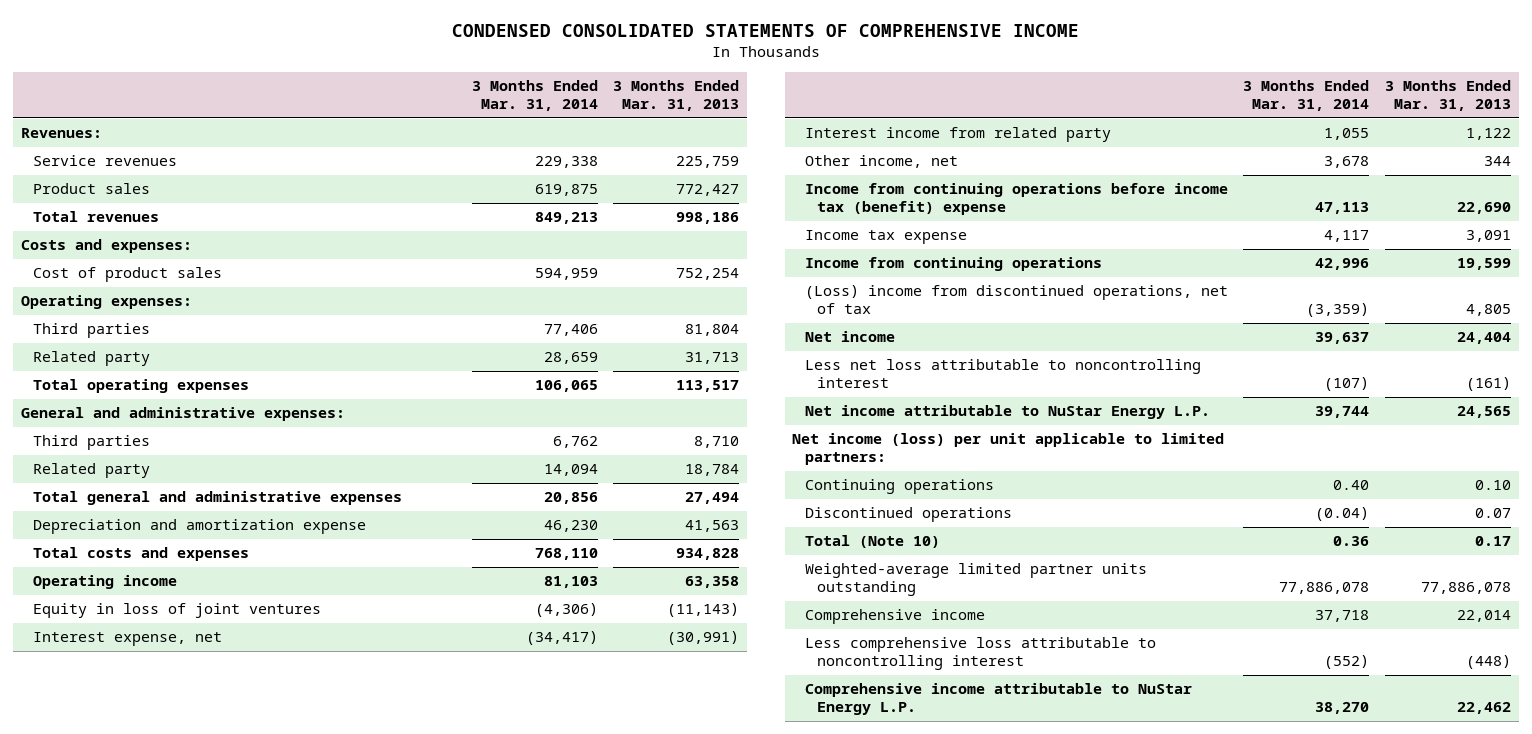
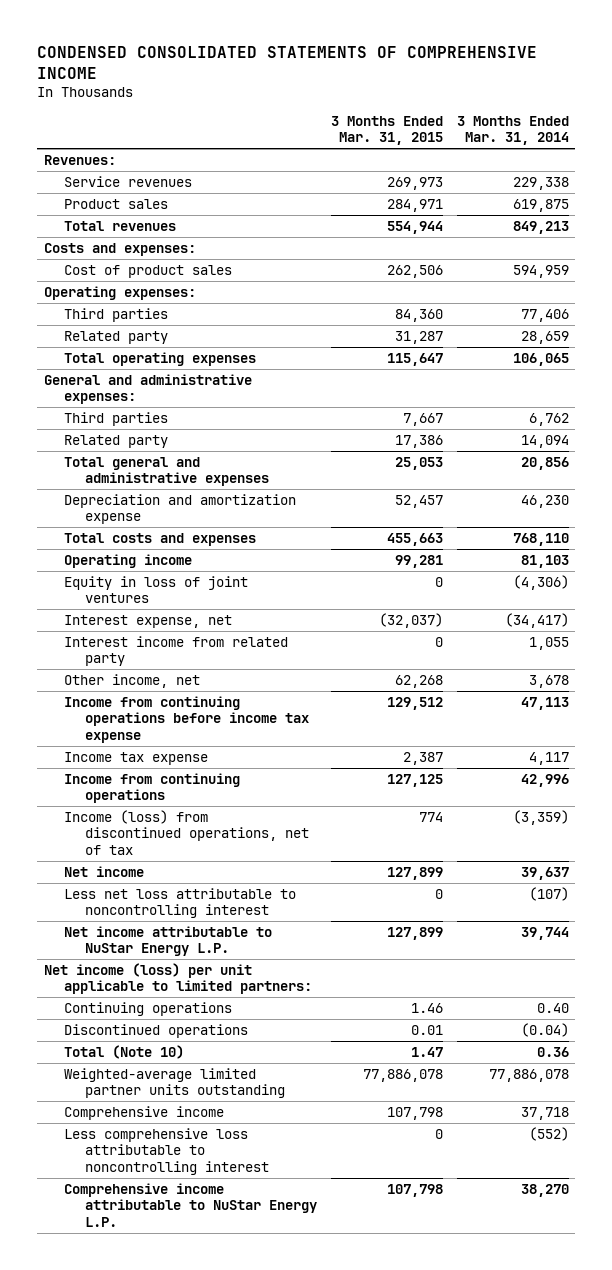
[613,80,740,112] 3 Months Ended Mar. 31, 2013 -> none
none -> [330,115,443,146] 3 Months Ended Mar. 31, 2015
[804,183,1228,216] Income from continuing operations before income tax (benefit) expense -> [64,695,310,743] Income from continuing operations before income tax expense
[804,285,1228,315] (Loss) income from discontinued operations, net of tax -> [64,809,310,855] Income (loss) from discontinued operations, net of tax

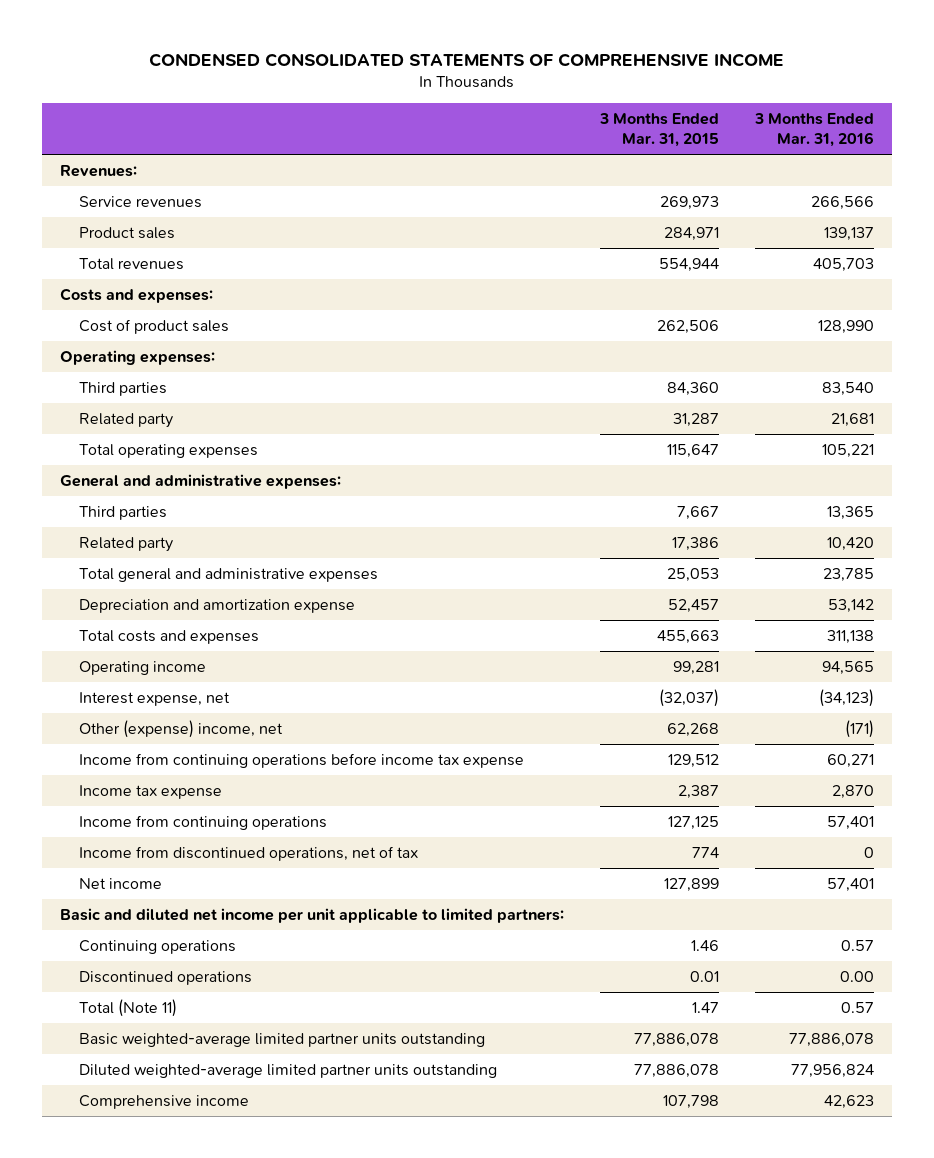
[456,115,569,146] 3 Months Ended Mar. 31, 2014 -> none
none -> [753,112,874,147] 3 Months Ended Mar. 31, 2016
[64,575,249,604] Equity in loss of joint ventures -> none
[64,635,289,667] Interest income from related party -> none
[64,673,201,688] Other income, net -> [78,719,283,738] Other (expense) income, net
[64,809,310,855] Income (loss) from discontinued operations, net of tax -> [78,845,418,861] Income from discontinued operations, net of tax
[64,887,297,919] Less net loss attributable to noncontrolling interest -> none
[64,925,273,957] Net income attributable to NuStar Energy L.P. -> none
[43,962,313,995] Net income (loss) per unit applicable to limited partners: -> [59,907,564,923] Basic and diluted net income per unit applicable to limited partners:
[64,1044,185,1059] Total (Note 10) -> [78,998,177,1017] Total (Note 11)
[64,1067,286,1099] Weighted-average limited partner units outstanding -> [78,1032,485,1047] Basic weighted-average limited partner units outstanding
none -> [78,1063,497,1078] Diluted weighted-average limited partner units outstanding
[64,1127,270,1175] Less comprehensive loss attributable to noncontrolling interest -> none
[64,1182,318,1227] Comprehensive income attributable to NuStar Energy L.P. -> none

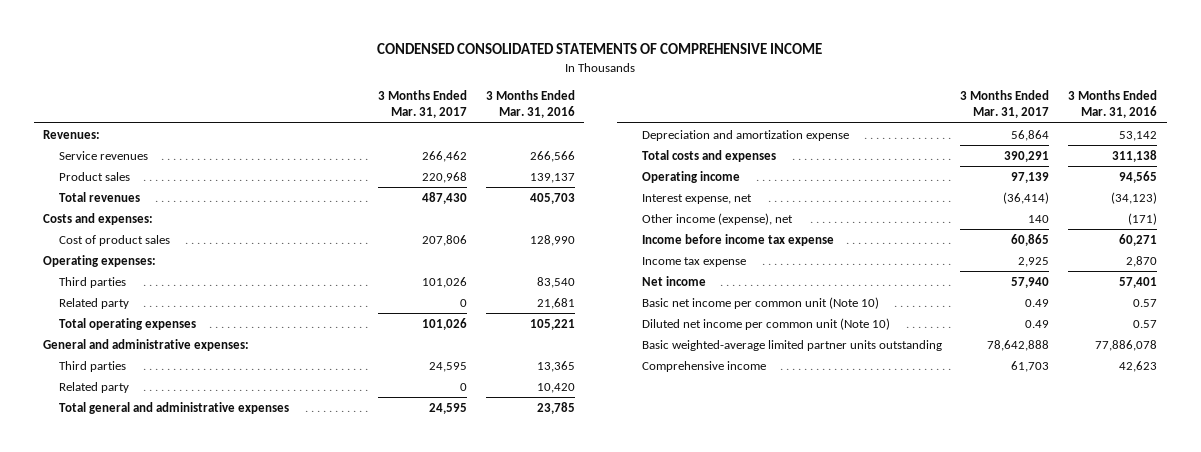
[598,112,719,147] 3 Months Ended Mar. 31, 2015 -> none
none -> [377,89,467,119] 3 Months Ended Mar. 31, 2017
[78,719,283,738] Other (expense) income, net -> [641,212,793,225] Other income (expense), net
[78,752,524,768] Income from continuing operations before income tax expense -> [641,233,834,246] Income before income tax expense
[78,814,327,830] Income from continuing operations -> none
[78,845,418,861] Income from discontinued operations, net of tax -> none
[59,907,564,923] Basic and diluted net income per unit applicable to limited partners: -> none
[78,939,236,954] Continuing operations -> none
[78,970,252,985] Discontinued operations -> none
[78,998,177,1017] Total (Note 11) -> [641,296,879,309] Basic net income per common unit (Note 10)
none -> [641,317,890,330] Diluted net income per common unit (Note 10)
[78,1063,497,1078] Diluted weighted-average limited partner units outstanding -> none

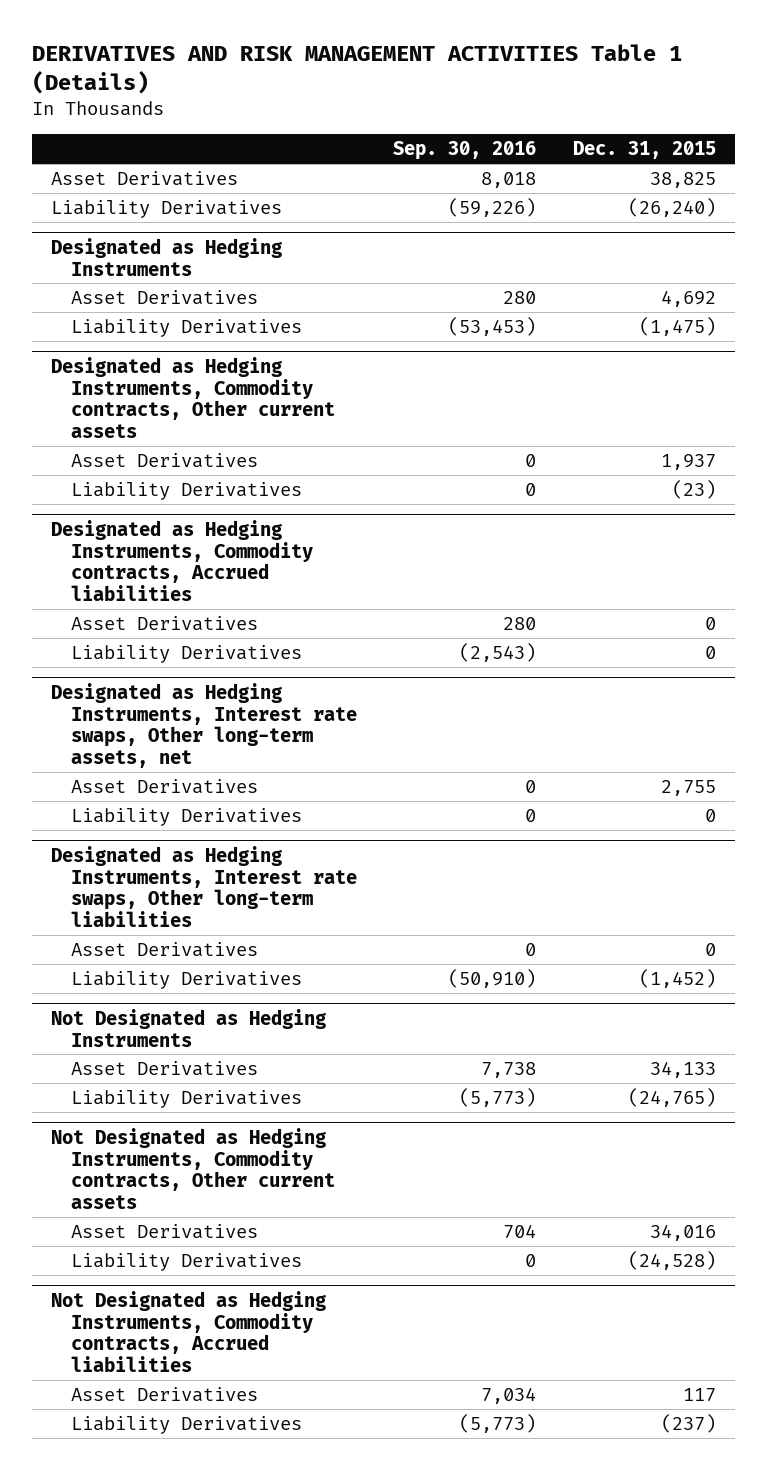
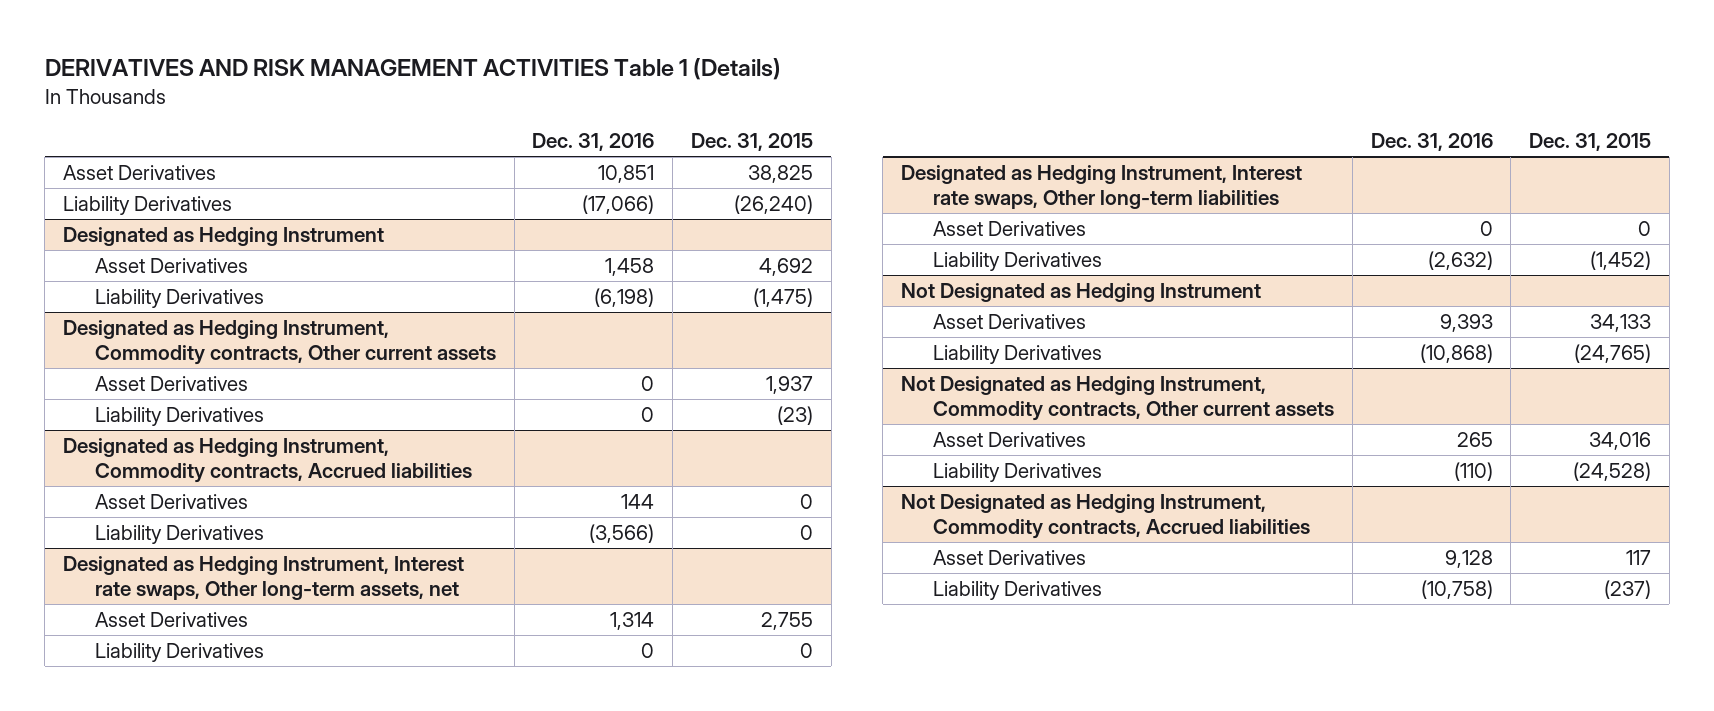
[393,141,537,161] Sep. 30, 2016 -> none
none -> [532,132,655,151] Dec. 31, 2016
[50,237,282,276] Designated as Hedging Instruments -> [62,227,384,247] Designated as Hedging Instrument
[50,356,335,438] Designated as Hedging Instruments, Commodity contracts, Other current assets -> [62,320,496,365] Designated as Hedging Instrument, Commodity contracts, Other current assets
[50,519,313,601] Designated as Hedging Instruments, Commodity contracts, Accrued liabilities -> [62,438,472,483] Designated as Hedging Instrument, Commodity contracts, Accrued liabilities
[50,682,357,768] Designated as Hedging Instruments, Interest rate swaps, Other long-term assets, net -> [62,556,464,600] Designated as Hedging Instrument, Interest rate swaps, Other long-term assets, net
[50,845,357,927] Designated as Hedging Instruments, Interest rate swaps, Other long-term liabilities -> [900,165,1302,209] Designated as Hedging Instrument, Interest rate swaps, Other long-term liabilities
[50,1008,326,1047] Not Designated as Hedging Instruments -> [900,283,1261,303] Not Designated as Hedging Instrument
[50,1127,335,1209] Not Designated as Hedging Instruments, Commodity contracts, Other current assets -> [900,376,1334,421] Not Designated as Hedging Instrument, Commodity contracts, Other current assets
[50,1290,326,1372] Not Designated as Hedging Instruments, Commodity contracts, Accrued liabilities -> [900,494,1310,539] Not Designated as Hedging Instrument, Commodity contracts, Accrued liabilities

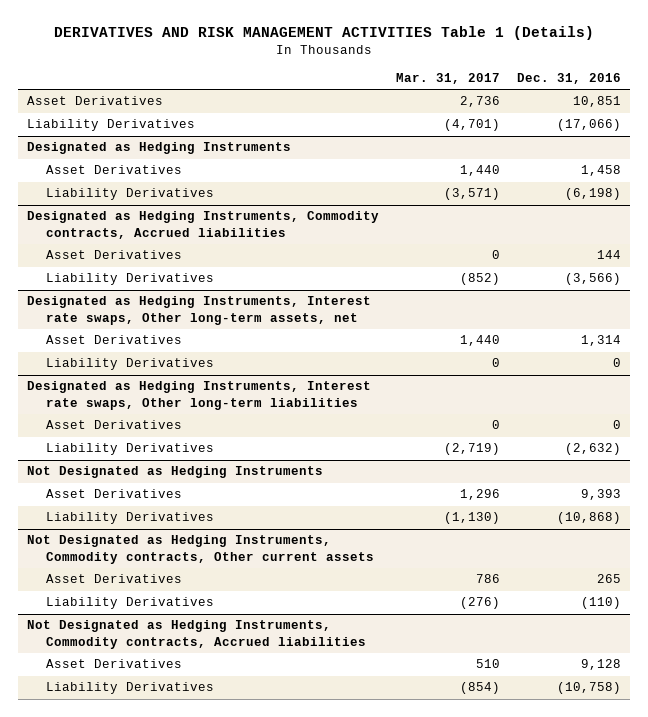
[691,132,814,151] Dec. 31, 2015 -> none
none -> [395,73,500,85] Mar. 31, 2017
[62,227,384,247] Designated as Hedging Instrument -> [26,142,291,155] Designated as Hedging Instruments
[62,320,496,365] Designated as Hedging Instrument, Commodity contracts, Other current assets -> none
[94,376,248,392] Asset Derivatives -> none
[94,407,264,427] Liability Derivatives -> none
[62,438,472,483] Designated as Hedging Instrument, Commodity contracts, Accrued liabilities -> [26,211,379,239] Designated as Hedging Instruments, Commodity contracts, Accrued liabilities
[62,556,464,600] Designated as Hedging Instrument, Interest rate swaps, Other long-term assets, net -> [26,296,371,325] Designated as Hedging Instruments, Interest rate swaps, Other long-term assets, net
[900,165,1302,209] Designated as Hedging Instrument, Interest rate swaps, Other long-term liabilities -> [26,381,371,410] Designated as Hedging Instruments, Interest rate swaps, Other long-term liabilities
[900,283,1261,303] Not Designated as Hedging Instrument -> [26,466,323,479] Not Designated as Hedging Instruments
[900,376,1334,421] Not Designated as Hedging Instrument, Commodity contracts, Other current assets -> [26,535,375,564] Not Designated as Hedging Instruments, Commodity contracts, Other current assets
[900,494,1310,539] Not Designated as Hedging Instrument, Commodity contracts, Accrued liabilities -> [26,620,367,649] Not Designated as Hedging Instruments, Commodity contracts, Accrued liabilities

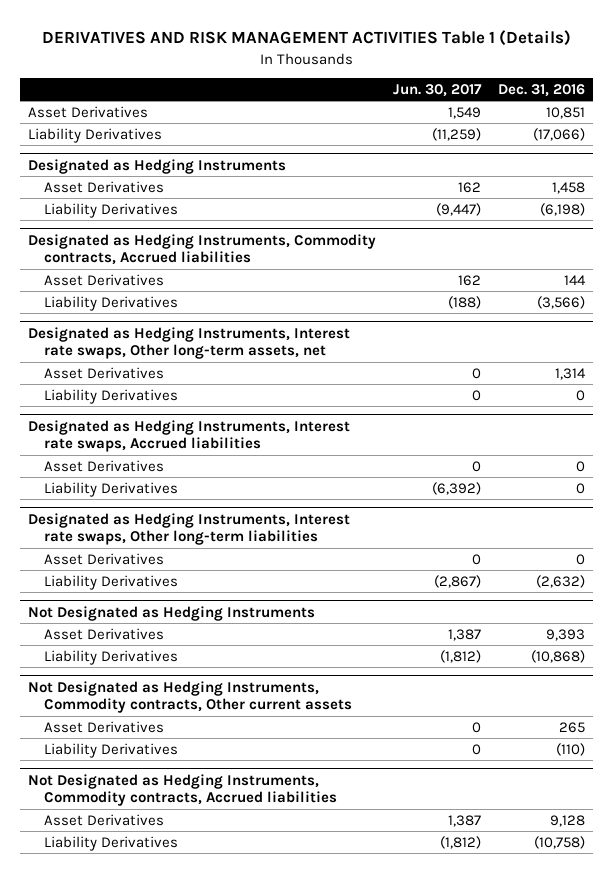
[395,73,500,85] Mar. 31, 2017 -> none
none -> [393,84,483,98] Jun. 30, 2017
none -> [28,419,351,453] Designated as Hedging Instruments, Interest rate swaps, Accrued liabilities
none -> [43,459,164,472] Asset Derivatives
none -> [43,481,178,497] Liability Derivatives

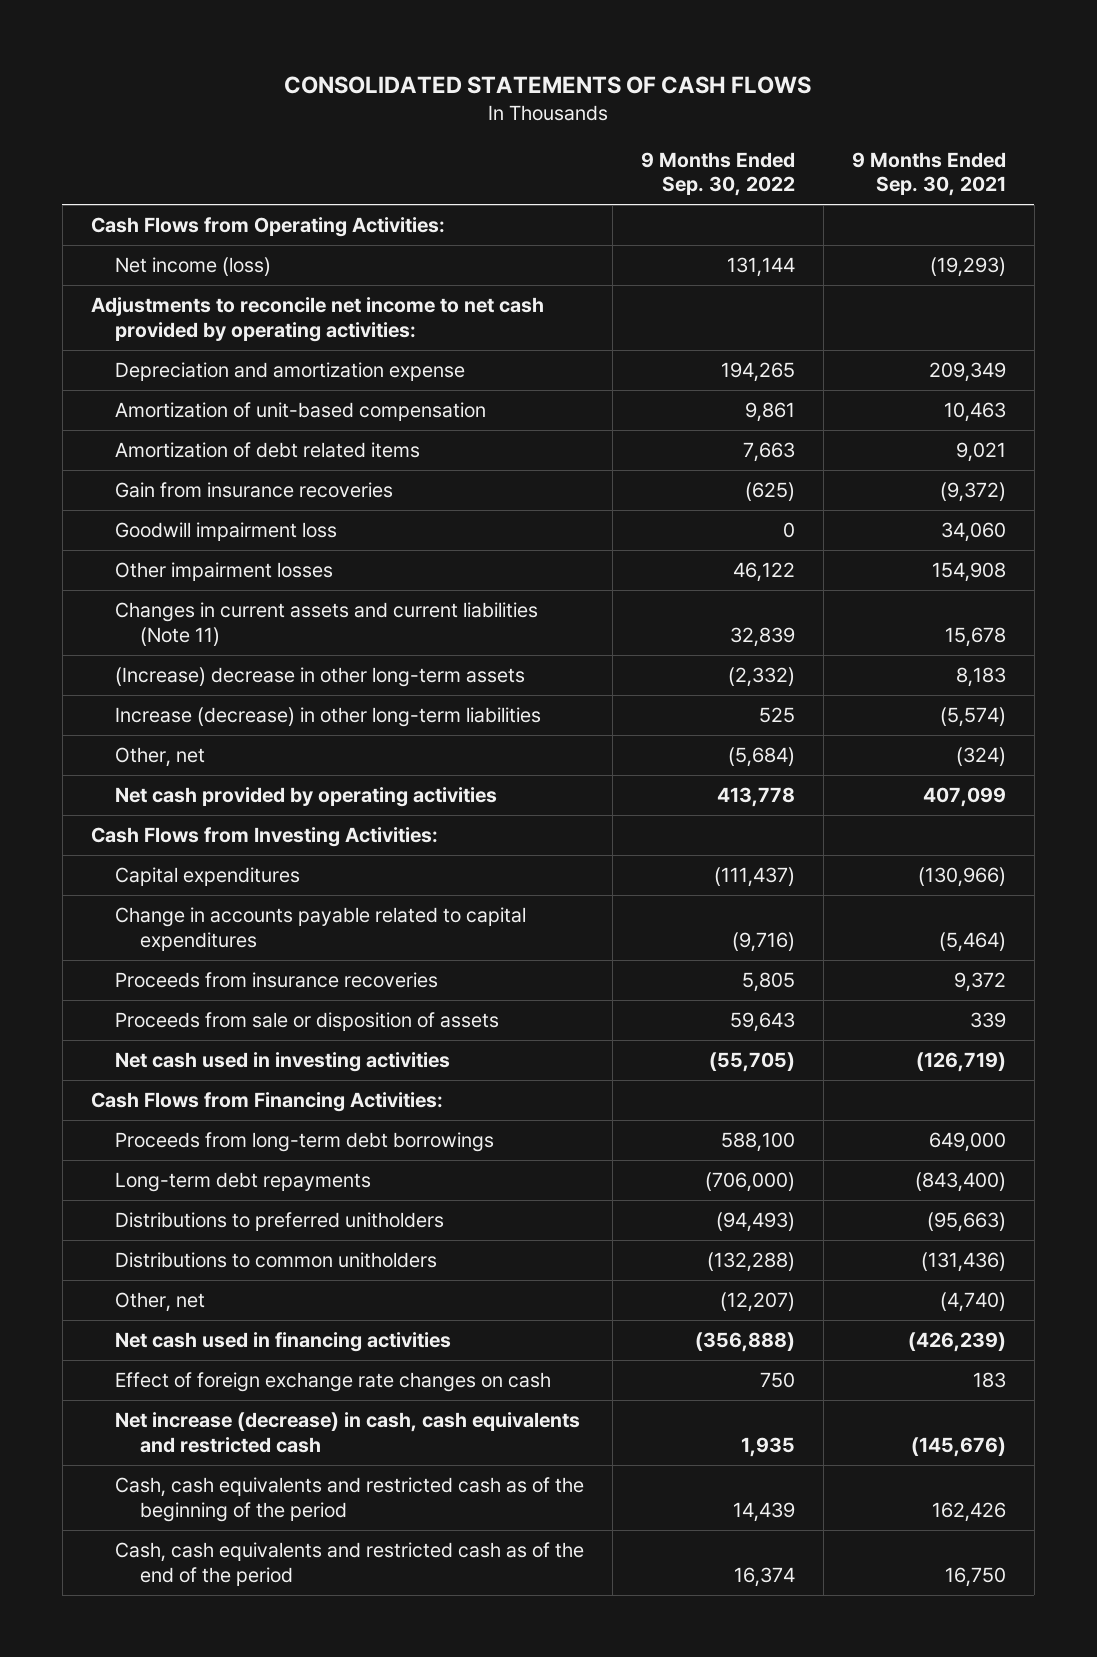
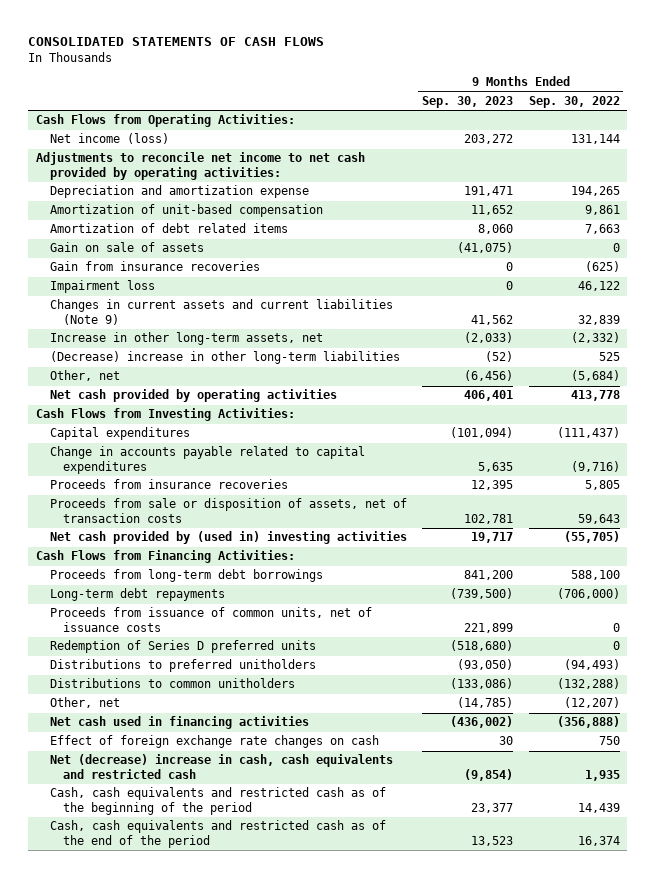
[851,151,1006,197] 9 Months Ended Sep. 30, 2021 -> none
none -> [422,96,514,109] Sep. 30, 2023
none -> [49,242,204,253] Gain on sale of assets
[115,522,338,542] Goodwill impairment loss -> none
[115,562,334,582] Other impairment losses -> [49,280,155,294] Impairment loss
[115,602,539,646] Changes in current assets and current liabilities (Note 11) -> [49,299,393,325] Changes in current assets and current liabilities (Note 9)
[115,667,526,688] (Increase) decrease in other long-term assets -> [49,332,323,346] Increase in other long-term assets, net
[115,707,542,728] Increase (decrease) in other long-term liabilities -> [49,351,400,365] (Decrease) increase in other long-term liabilities
[115,1012,500,1032] Proceeds from sale or disposition of assets -> [49,498,407,523] Proceeds from sale or disposition of assets, net of transaction costs
[115,1052,451,1073] Net cash used in investing activities -> [49,531,407,545] Net cash provided by (used in) investing activities
none -> [49,607,372,632] Proceeds from issuance of common units, net of issuance costs
none -> [49,640,316,654] Redemption of Series D preferred units
[115,1412,581,1453] Net increase (decrease) in cash, cash equivalents and restricted cash -> [49,754,393,779] Net (decrease) increase in cash, cash equivalents and restricted cash

